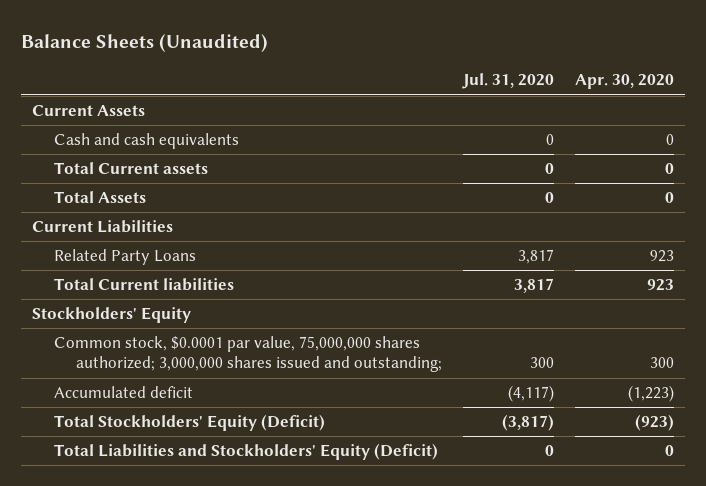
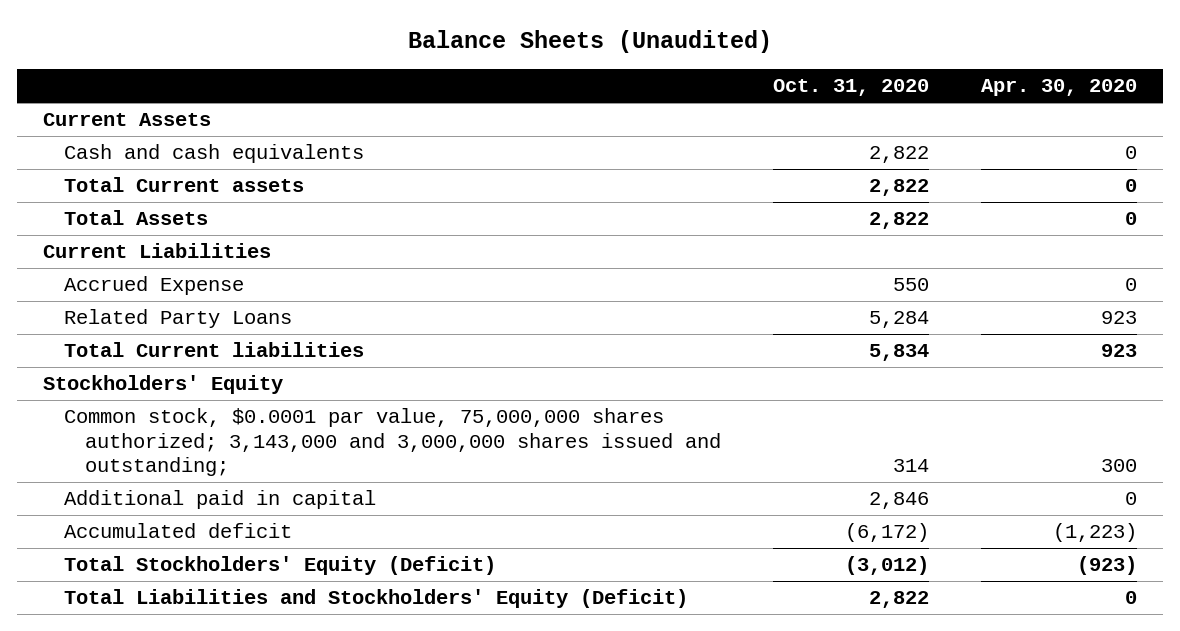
[461,73,554,90] Jul. 31, 2020 -> none
none -> [772,79,929,97] Oct. 31, 2020
none -> [63,276,244,296] Accrued Expense
[53,336,442,373] Common stock, $0.0001 par value, 75,000,000 shares authorized; 3,000,000 shares issued and outstanding; -> [63,408,721,477] Common stock, $0.0001 par value, 75,000,000 shares authorized; 3,143,000 and 3,000,000 shares issued and outstanding;
none -> [63,490,376,510] Additional paid in capital

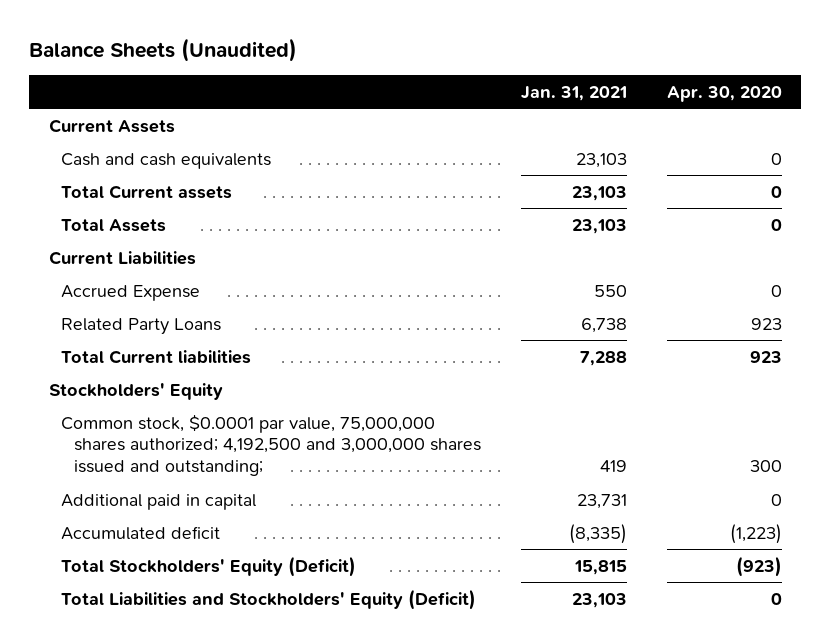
[772,79,929,97] Oct. 31, 2020 -> none
none -> [520,85,627,101] Jan. 31, 2021
[63,408,721,477] Common stock, $0.0001 par value, 75,000,000 shares authorized; 3,143,000 and 3,000,000 shares issued and outstanding; -> [61,413,482,477] Common stock, $0.0001 par value, 75,000,000 shares authorized; 4,192,500 and 3,000,000 shares issued and outstanding;

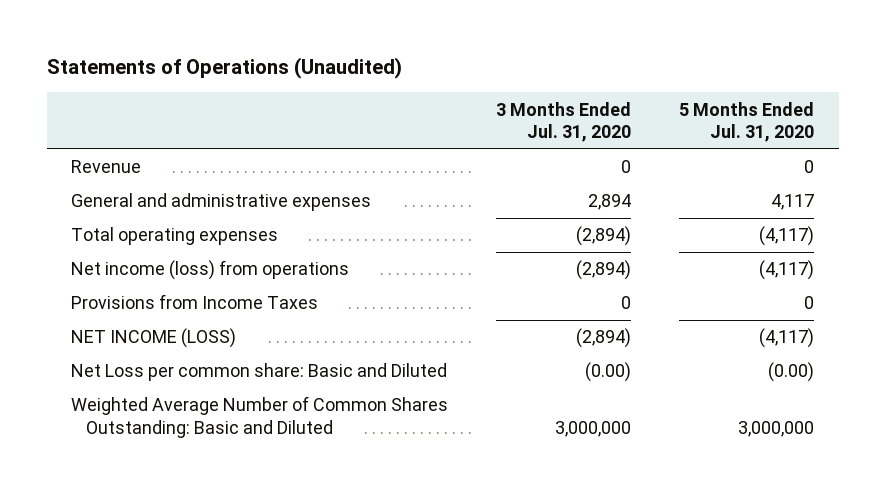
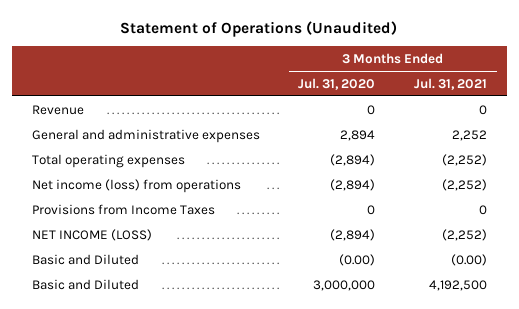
[46,57,402,80] Statements of Operations (Unaudited) -> [120,21,398,38] Statement of Operations (Unaudited)
[679,101,815,143] 5 Months Ended Jul. 31, 2020 -> none
none -> [414,77,488,90] Jul. 31, 2021
[70,363,447,382] Net Loss per common share: Basic and Diluted -> [31,253,139,265] Basic and Diluted
[70,396,448,439] Weighted Average Number of Common Shares Outstanding: Basic and Diluted -> [31,278,139,290] Basic and Diluted

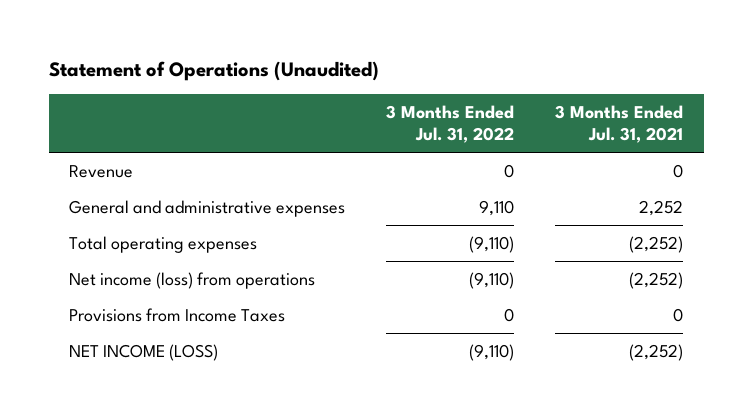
[298,77,376,90] Jul. 31, 2020 -> none
none -> [386,104,515,144] 3 Months Ended Jul. 31, 2022
[31,253,139,265] Basic and Diluted -> none
[31,278,139,290] Basic and Diluted -> none

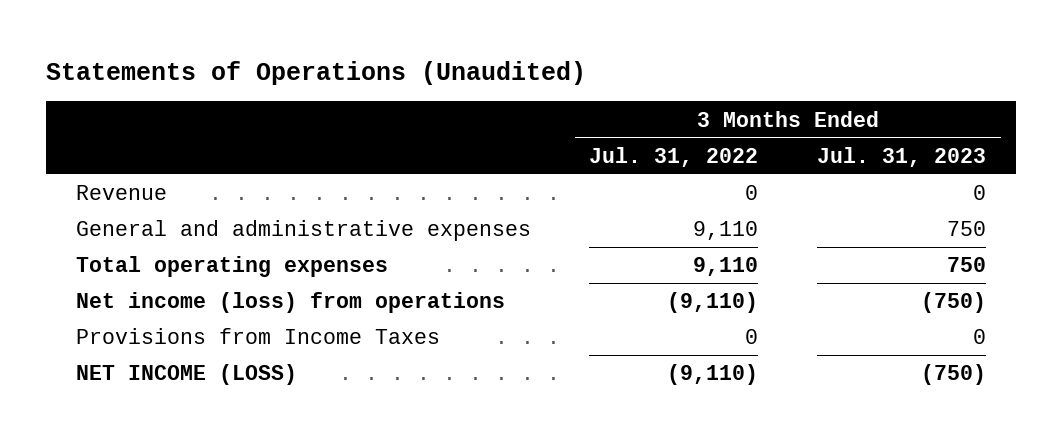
[48,61,379,82] Statement of Operations (Unaudited) -> [46,60,587,85] Statements of Operations (Unaudited)
[555,104,684,144] 3 Months Ended Jul. 31, 2021 -> none
none -> [817,146,987,167] Jul. 31, 2023
[469,235,515,253] (9,110) -> [693,257,759,277] 9,110

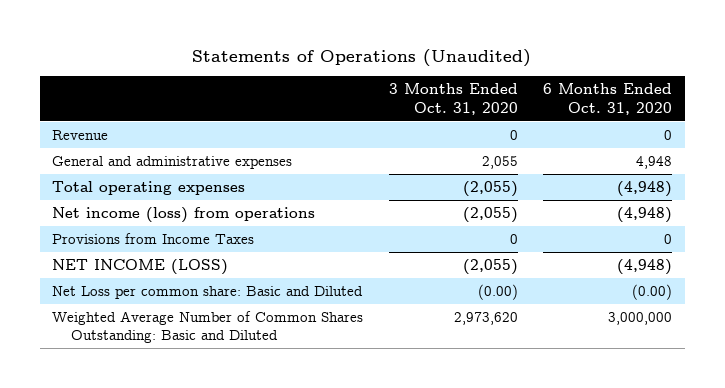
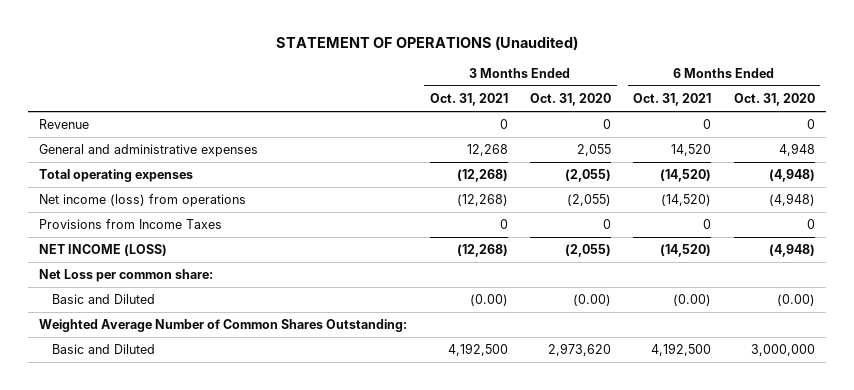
[192,48,532,67] Statements of Operations (Unaudited) -> [276,35,579,50] STATEMENT OF OPERATIONS (Unaudited)
none -> [429,93,508,107] Oct. 31, 2021
none -> [633,93,712,107] Oct. 31, 2021
none -> [39,269,214,283] Net Loss per common share:
[52,285,364,299] Net Loss per common share: Basic and Diluted -> [52,294,156,305] Basic and Diluted
none -> [39,319,408,333] Weighted Average Number of Common Shares Outstanding:
[52,310,364,344] Weighted Average Number of Common Shares Outstanding: Basic and Diluted -> [52,344,156,355] Basic and Diluted

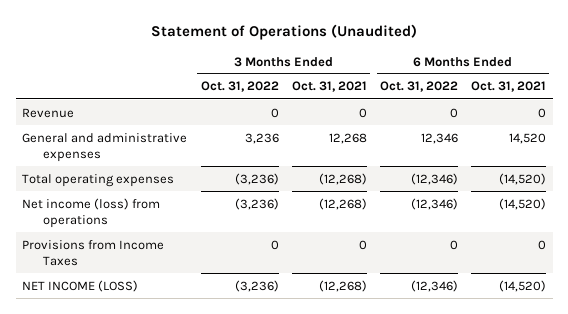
[276,35,579,50] STATEMENT OF OPERATIONS (Unaudited) -> [151,24,418,41] Statement of Operations (Unaudited)
[530,93,612,107] Oct. 31, 2020 -> none
[733,93,815,107] Oct. 31, 2020 -> none
none -> [200,81,279,93] Oct. 31, 2022
none -> [379,81,458,93] Oct. 31, 2022
[39,269,214,283] Net Loss per common share: -> none
[52,294,156,305] Basic and Diluted -> none
[39,319,408,333] Weighted Average Number of Common Shares Outstanding: -> none
[52,344,156,355] Basic and Diluted -> none

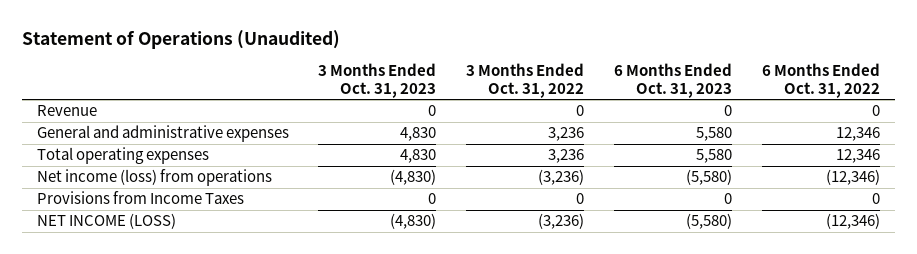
[291,81,367,93] Oct. 31, 2021 -> none
[470,81,546,93] Oct. 31, 2021 -> none
none -> [318,63,437,98] 3 Months Ended Oct. 31, 2023
none -> [614,63,733,98] 6 Months Ended Oct. 31, 2023
[234,172,279,185] (3,236) -> [548,149,585,164] 3,236
[410,172,458,185] (12,346) -> [836,149,881,164] 12,346

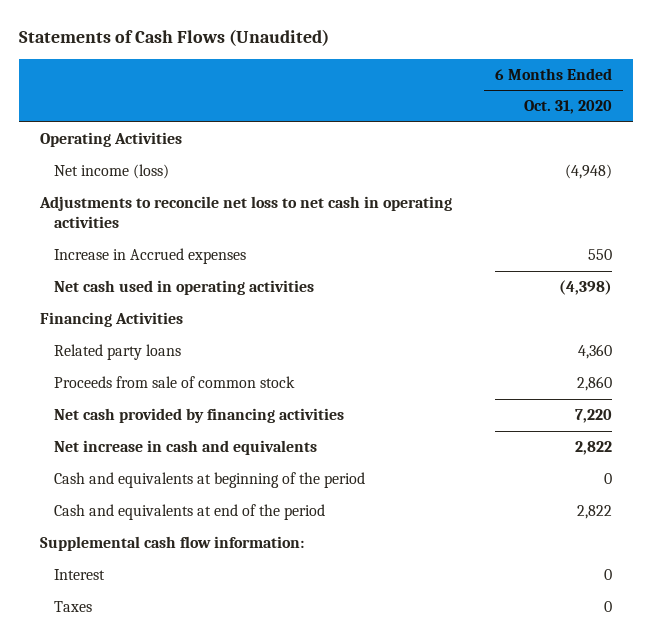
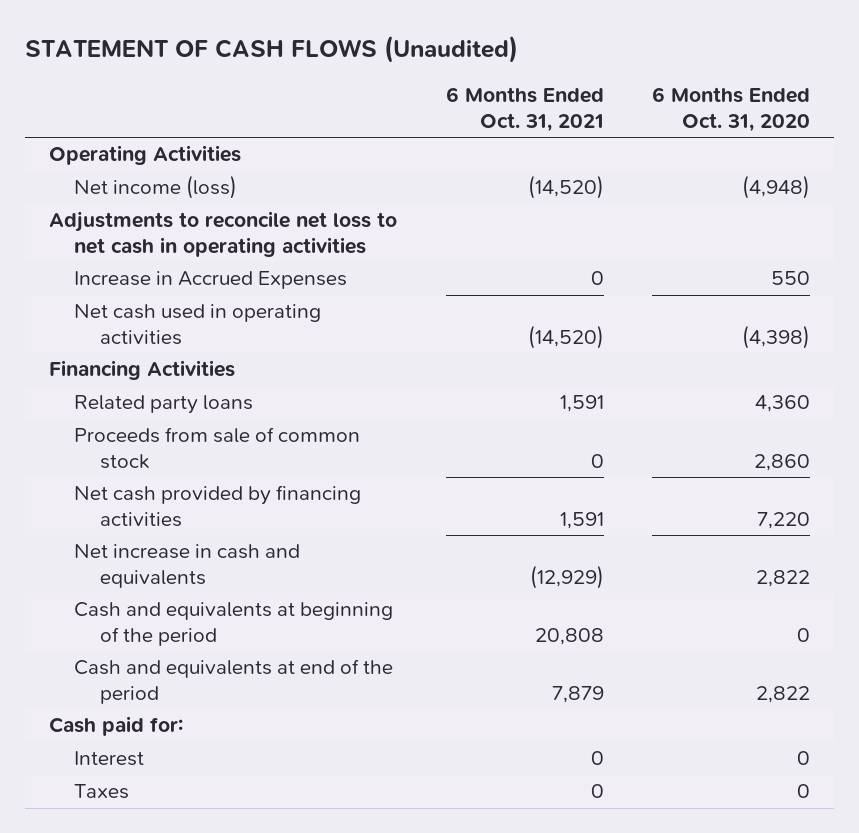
[18,28,329,46] Statements of Cash Flows (Unaudited) -> [24,35,518,64] STATEMENT OF CASH FLOWS (Unaudited)
none -> [445,87,604,132] 6 Months Ended Oct. 31, 2021
[54,248,247,265] Increase in Accrued expenses -> [74,271,348,290] Increase in Accrued Expenses
[40,536,305,552] Supplemental cash flow information: -> none
none -> [49,716,184,737] Cash paid for:

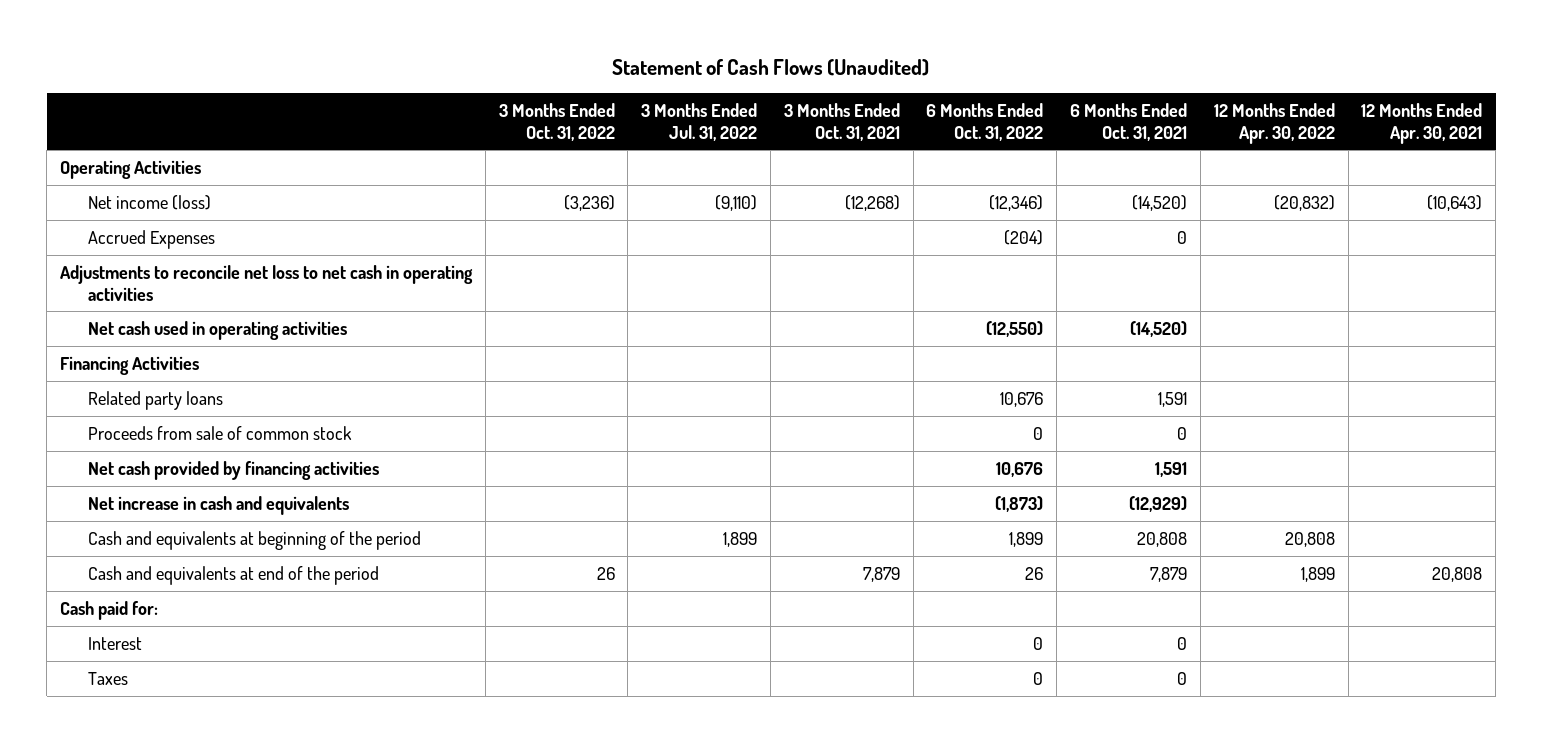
[24,35,518,64] STATEMENT OF CASH FLOWS (Unaudited) -> [612,58,930,76] Statement of Cash Flows (Unaudited)
[652,87,811,132] 6 Months Ended Oct. 31, 2020 -> none
none -> [498,102,615,141] 3 Months Ended Oct. 31, 2022
none -> [641,102,758,141] 3 Months Ended Jul. 31, 2022
none -> [783,102,900,141] 3 Months Ended Oct. 31, 2021
none -> [926,102,1044,141] 6 Months Ended Oct. 31, 2022
none -> [1213,102,1335,144] 12 Months Ended Apr. 30, 2022
none -> [1361,102,1483,144] 12 Months Ended Apr. 30, 2021
none -> [87,229,215,249] Accrued Expenses
[74,271,348,290] Increase in Accrued Expenses -> none

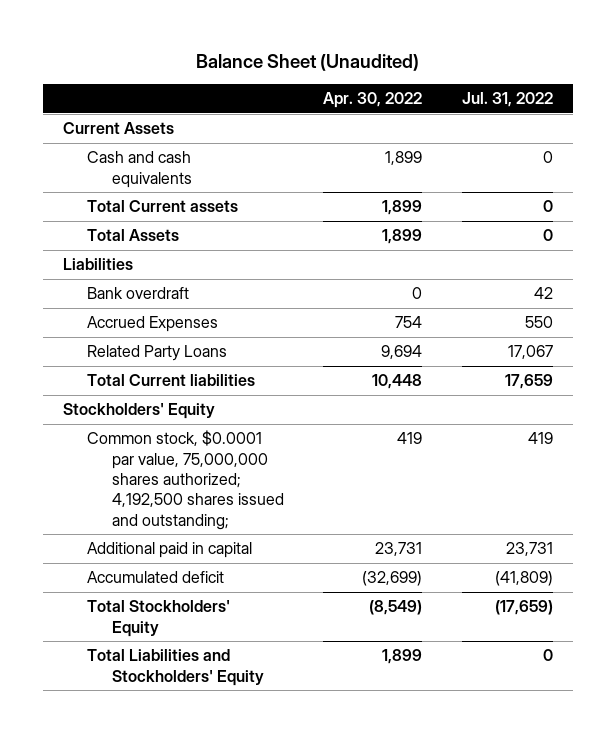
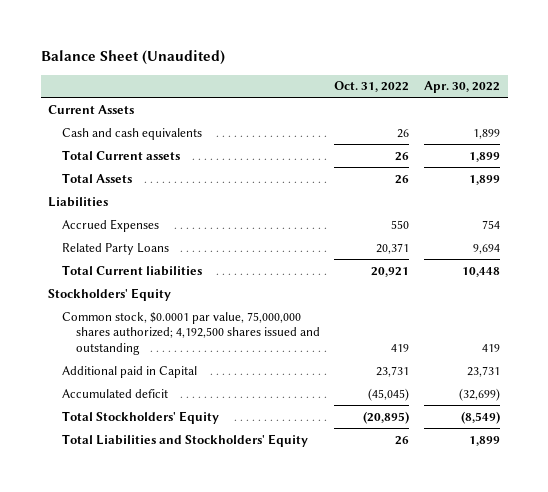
[461,92,553,108] Jul. 31, 2022 -> none
none -> [334,81,410,93] Oct. 31, 2022
[87,287,190,300] Bank overdraft -> none
[87,430,284,530] Common stock, $0.0001 par value, 75,000,000 shares authorized; 4,192,500 shares issued and outstanding; -> [61,311,320,356] Common stock, $0.0001 par value, 75,000,000 shares authorized; 4,192,500 shares issued and outstanding
[87,542,253,559] Additional paid in capital -> [61,365,197,378] Additional paid in Capital

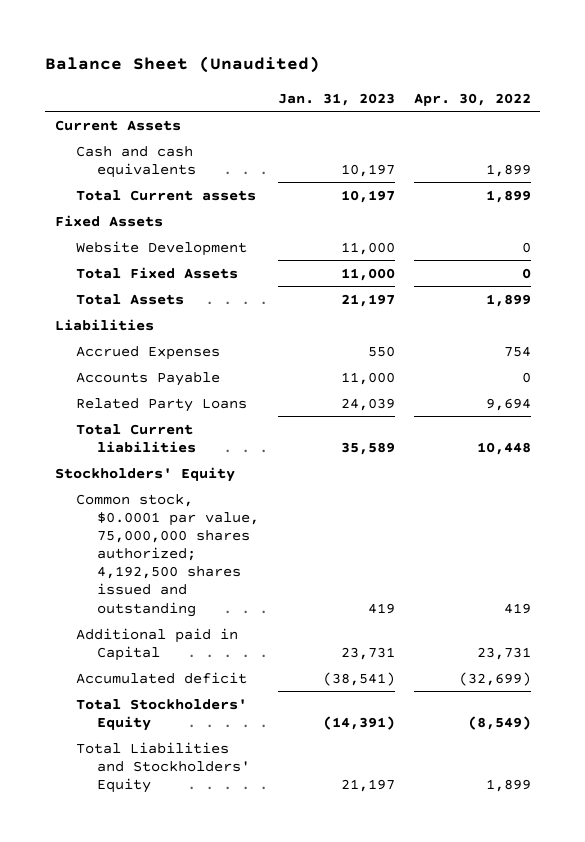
[334,81,410,93] Oct. 31, 2022 -> none
none -> [277,92,395,106] Jan. 31, 2023
none -> [54,214,163,227] Fixed Assets
none -> [75,240,247,256] Website Development
none -> [75,266,238,279] Total Fixed Assets
none -> [75,371,220,386] Accounts Payable

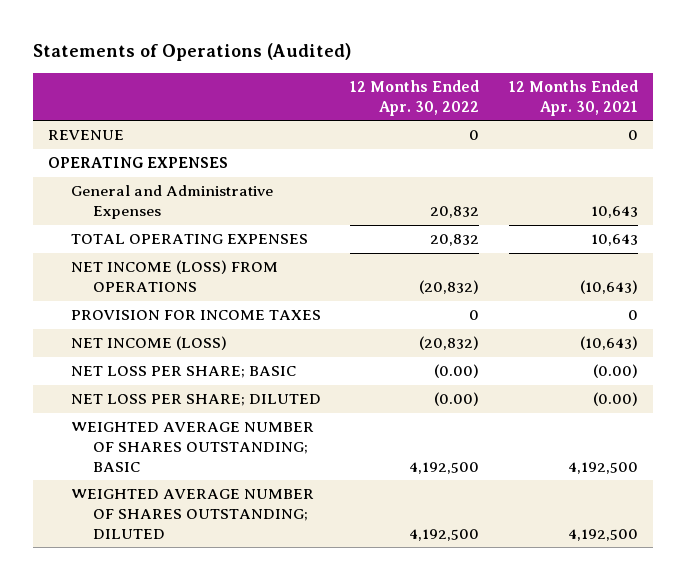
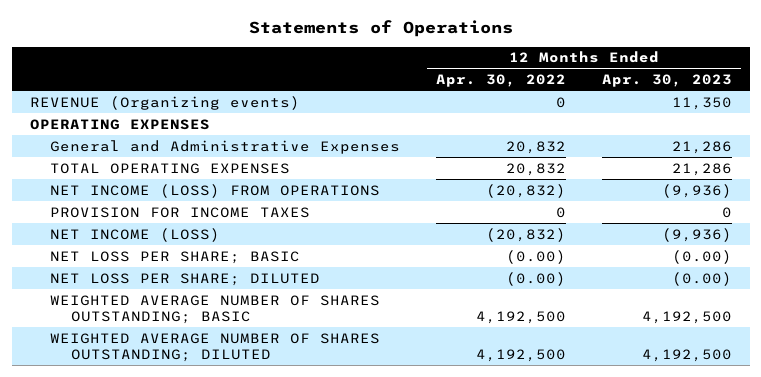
[32,43,351,62] Statements of Operations (Audited) -> [248,20,513,38] Statements of Operations
[508,79,638,116] 12 Months Ended Apr. 30, 2021 -> none
none -> [601,74,732,88] Apr. 30, 2023
[47,130,124,141] REVENUE -> [29,95,300,110] REVENUE (Organizing events)

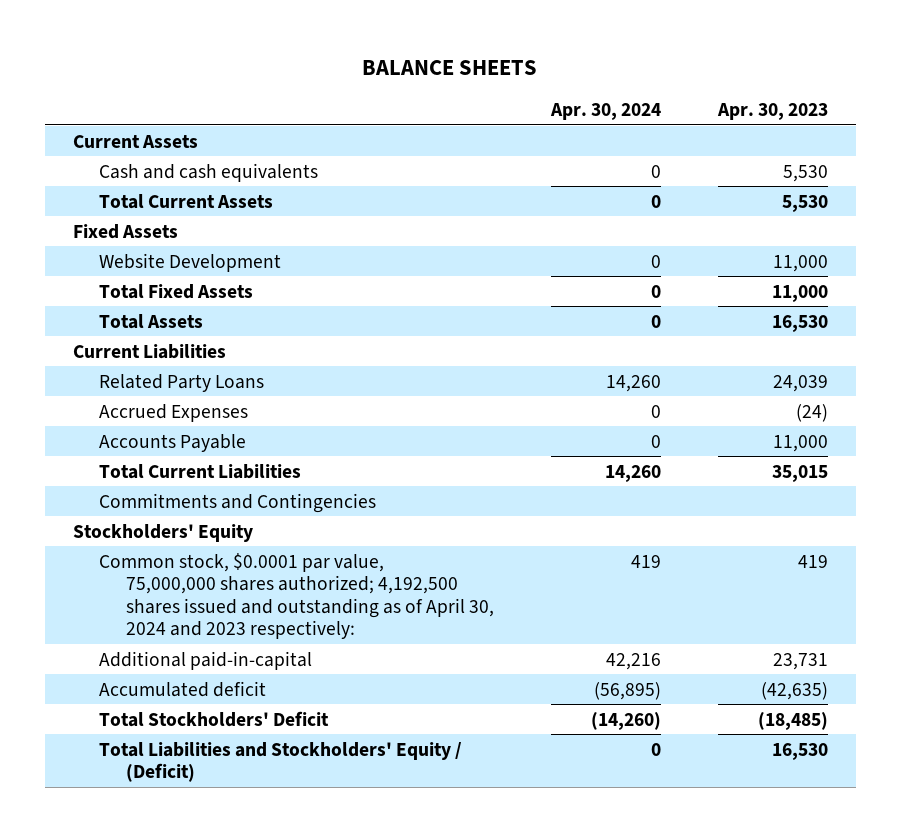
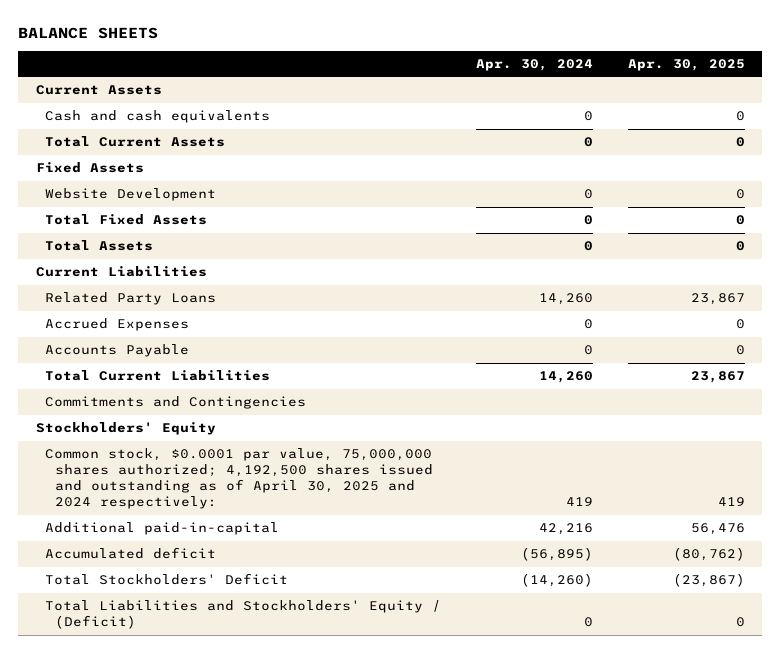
[716,103,828,121] Apr. 30, 2023 -> none
none -> [627,58,745,71] Apr. 30, 2025
[99,552,494,640] Common stock, $0.0001 par value, 75,000,000 shares authorized; 4,192,500 shares issued and outstanding as of April 30, 2024 and 2023 respectively: -> [45,448,433,510] Common stock, $0.0001 par value, 75,000,000 shares authorized; 4,192,500 shares issued and outstanding as of April 30, 2025 and 2024 respectively:

